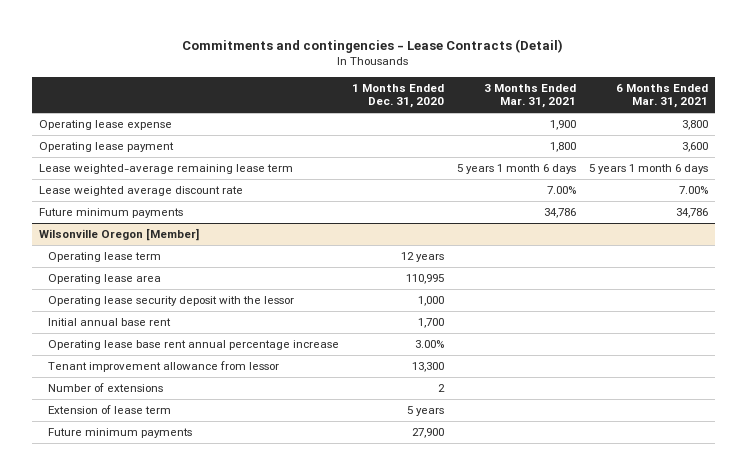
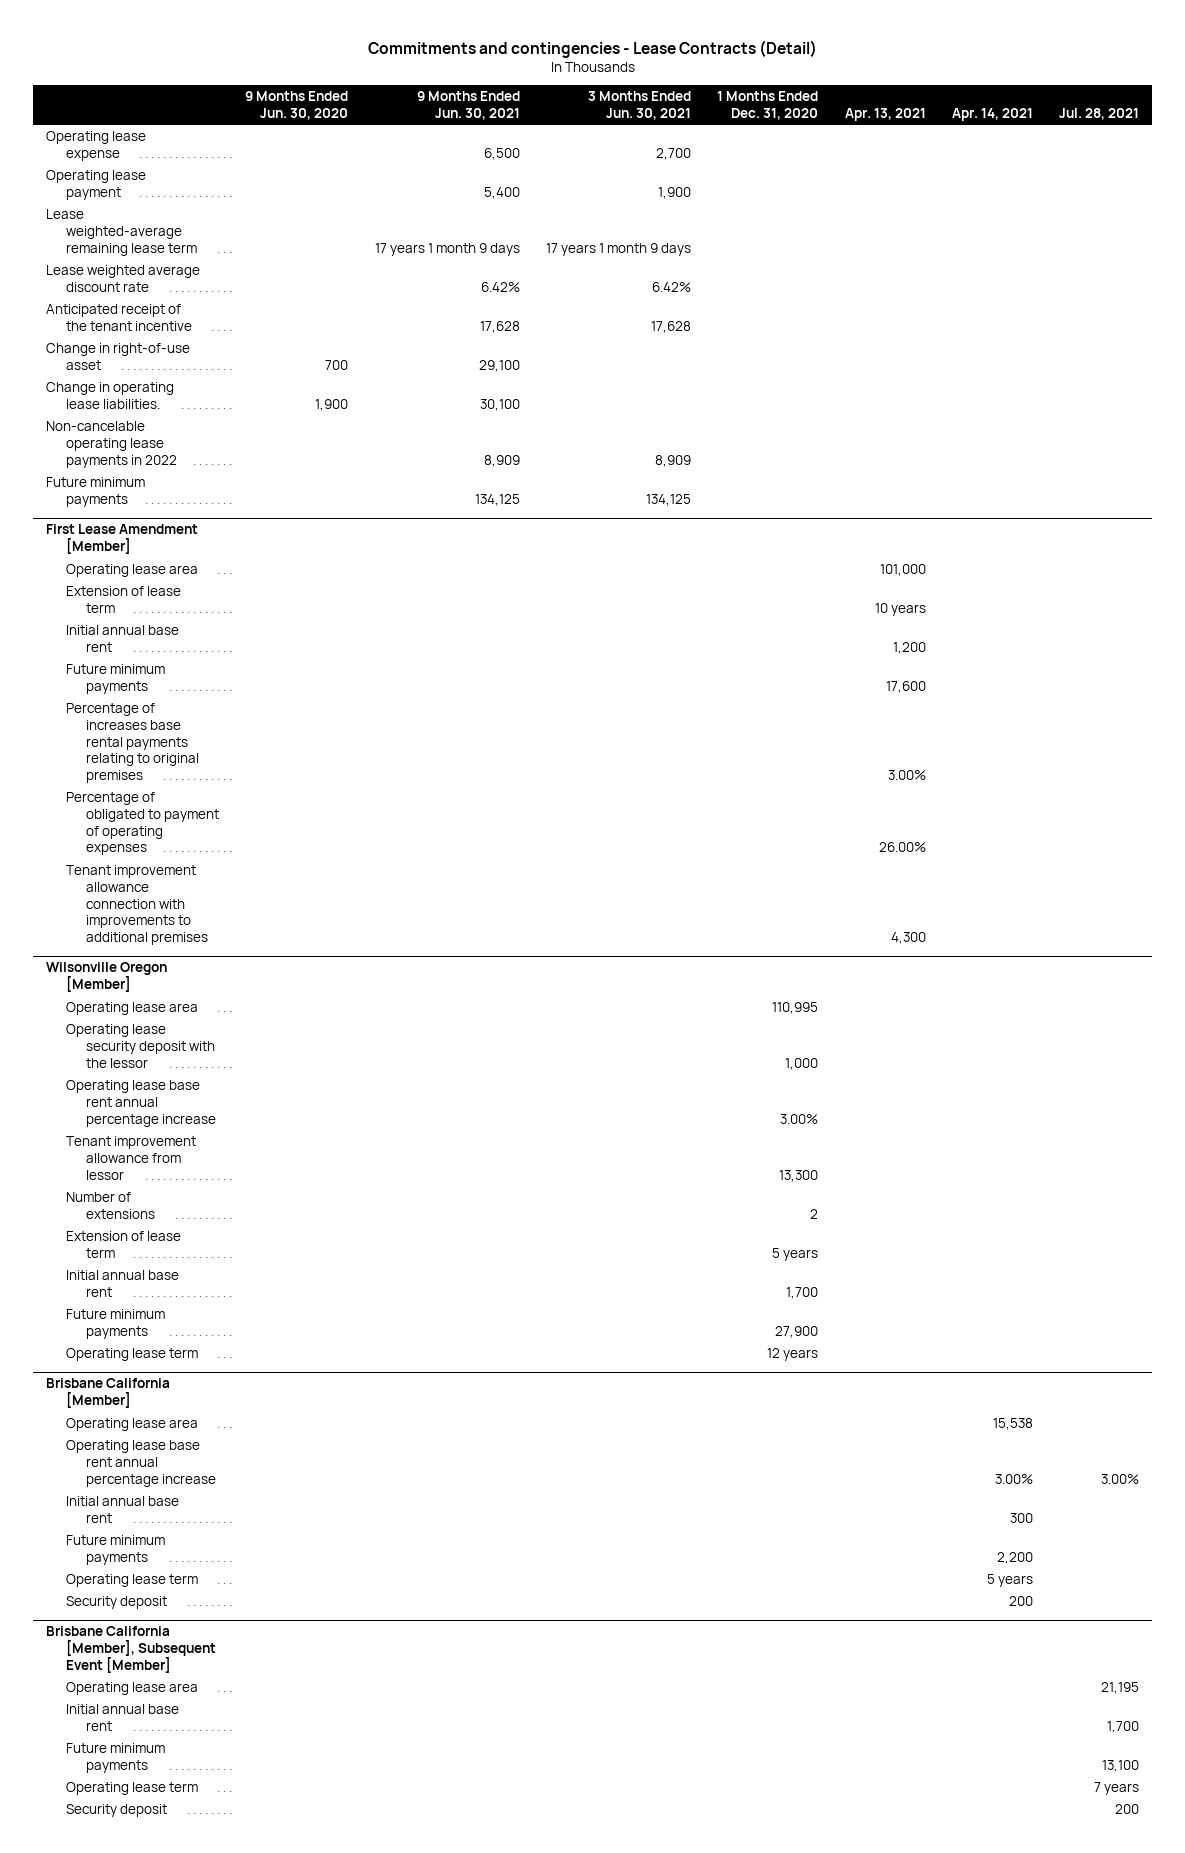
[484,83,577,109] 3 Months Ended Mar. 31, 2021 -> none
[616,83,709,109] 6 Months Ended Mar. 31, 2021 -> none
none -> [245,91,349,120] 9 Months Ended Jun. 30, 2020
none -> [416,91,520,120] 9 Months Ended Jun. 30, 2021
none -> [587,91,691,120] 3 Months Ended Jun. 30, 2021
none -> [844,107,926,121] Apr. 13, 2021
none -> [951,107,1033,121] Apr. 14, 2021
none -> [1059,107,1140,120] Jul. 28, 2021
none -> [45,304,192,331] Anticipated receipt of the tenant incentive
none -> [45,343,190,370] Change in right-of-use asset
none -> [45,382,174,409] Change in operating lease liabilities.
none -> [45,421,177,468] Non-cancelable operating lease payments in 2022
none -> [45,524,198,555] First Lease Amendment [Member]
none -> [65,564,198,578] Operating lease area
none -> [65,586,181,613] Extension of lease term
none -> [65,625,179,652] Initial annual base rent
none -> [65,664,165,694] Future minimum payments
none -> [65,703,200,783] Percentage of increases base rental payments relating to original premises
none -> [65,792,220,856] Percentage of obligated to payment of operating expenses
none -> [65,865,209,945] Tenant improvement allowance connection with improvements to additional premises
[48,318,172,327] Initial annual base rent -> [65,1270,179,1297] Initial annual base rent
[48,252,162,263] Operating lease term -> [65,1348,198,1362] Operating lease term
none -> [45,1378,170,1409] Brisbane California [Member]
none -> [65,1418,198,1432] Operating lease area
none -> [65,1440,217,1487] Operating lease base rent annual percentage increase
none -> [65,1496,179,1523] Initial annual base rent
none -> [65,1535,165,1565] Future minimum payments
none -> [65,1574,198,1588] Operating lease term
none -> [65,1596,167,1610] Security deposit
none -> [45,1626,216,1673] Brisbane California [Member], Subsequent Event [Member]
none -> [65,1682,198,1696] Operating lease area
none -> [65,1704,179,1731] Initial annual base rent
none -> [65,1743,165,1773] Future minimum payments
none -> [65,1782,198,1796] Operating lease term
none -> [65,1804,167,1818] Security deposit

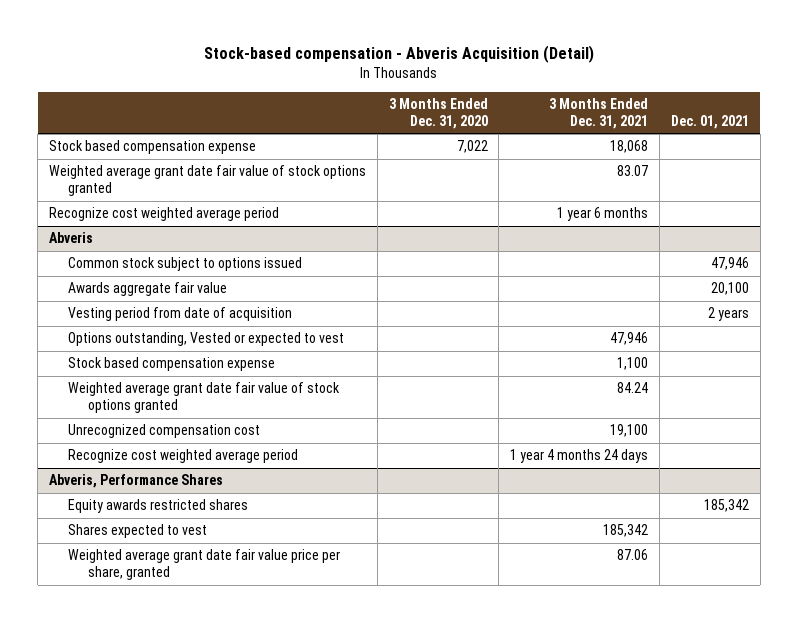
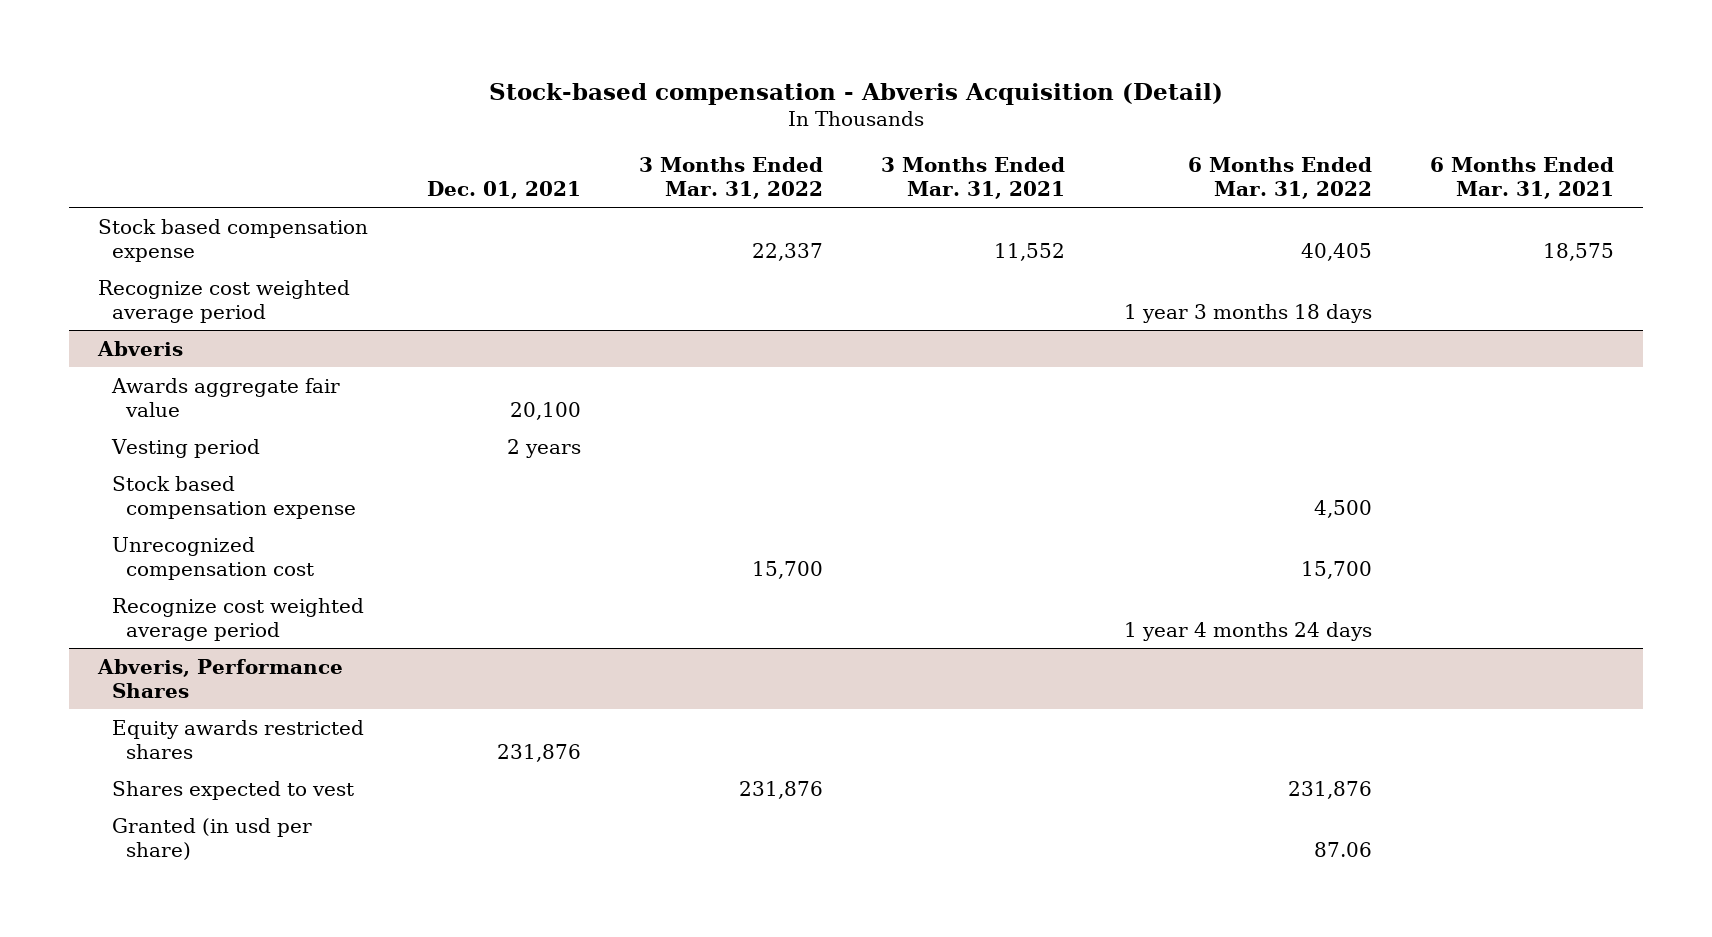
[388,98,488,129] 3 Months Ended Dec. 31, 2020 -> none
[549,98,649,129] 3 Months Ended Dec. 31, 2021 -> none
none -> [638,156,823,200] 3 Months Ended Mar. 31, 2022
none -> [881,156,1066,200] 3 Months Ended Mar. 31, 2021
none -> [1187,156,1372,200] 6 Months Ended Mar. 31, 2022
none -> [1429,156,1614,200] 6 Months Ended Mar. 31, 2021
[48,165,366,197] Weighted average grant date fair value of stock options granted -> none
[68,257,303,272] Common stock subject to options issued -> none
[68,332,345,347] Options outstanding, Vested or expected to vest -> none
[68,307,293,322] Vesting period from date of acquisition -> [111,438,261,458] Vesting period
[68,382,341,414] Weighted average grant date fair value of stock options granted -> none
[703,499,749,513] 185,342 -> [496,744,581,763] 231,876
[68,549,341,581] Weighted average grant date fair value price per share, granted -> [112,817,313,861] Granted (in usd per share)

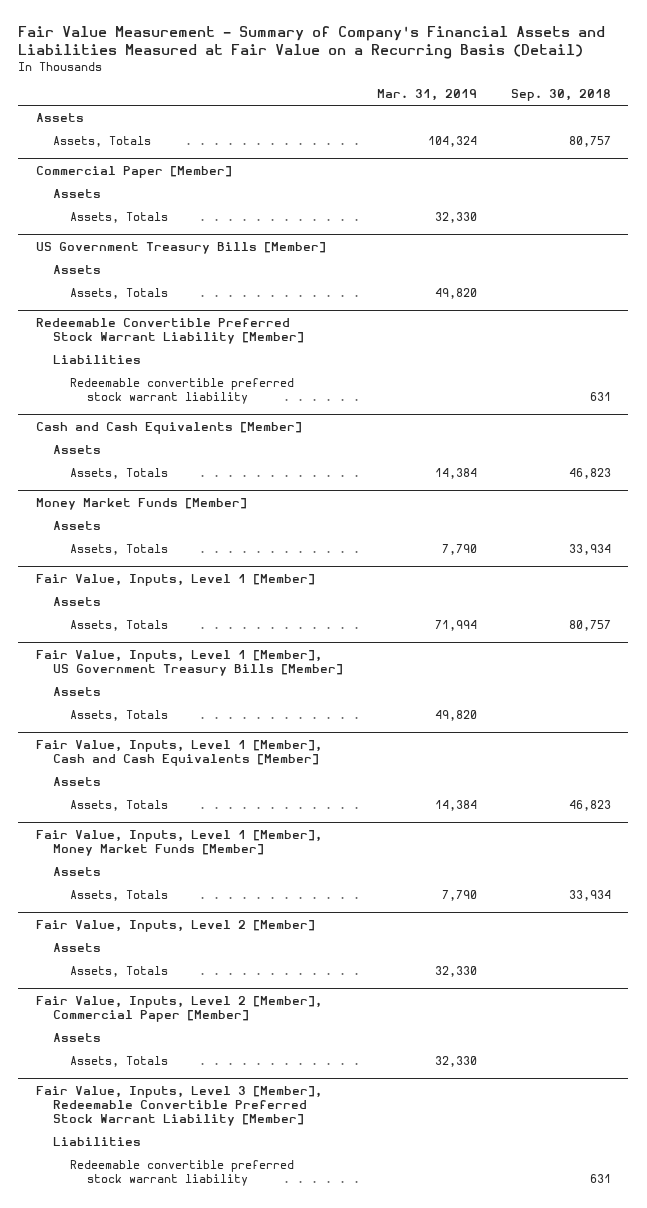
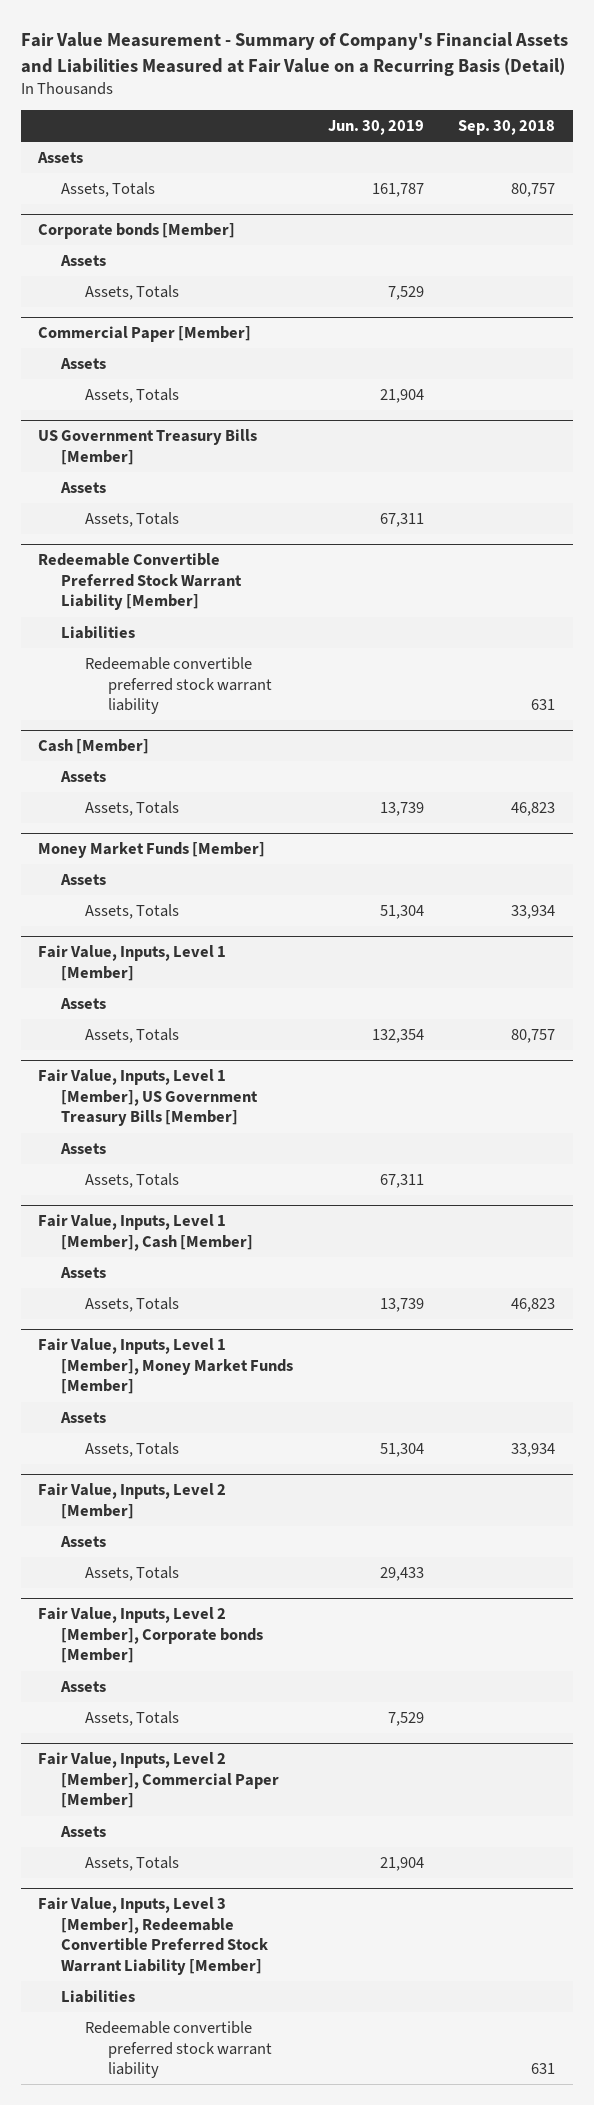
[376,89,477,102] Mar. 31, 2019 -> none
none -> [327,119,424,135] Jun. 30, 2019
none -> [38,223,236,240] Corporate bonds [Member]
none -> [60,254,107,266] Assets
none -> [84,284,179,300] Assets, Totals
[35,421,302,434] Cash and Cash Equivalents [Member] -> [38,739,150,755] Cash [Member]
[35,739,322,766] Fair Value, Inputs, Level 1 [Member], Cash and Cash Equivalents [Member] -> [38,1214,254,1251] Fair Value, Inputs, Level 1 [Member], Cash [Member]
none -> [38,1607,264,1664] Fair Value, Inputs, Level 2 [Member], Corporate bonds [Member]
none -> [60,1680,107,1692] Assets
none -> [84,1710,179,1726] Assets, Totals

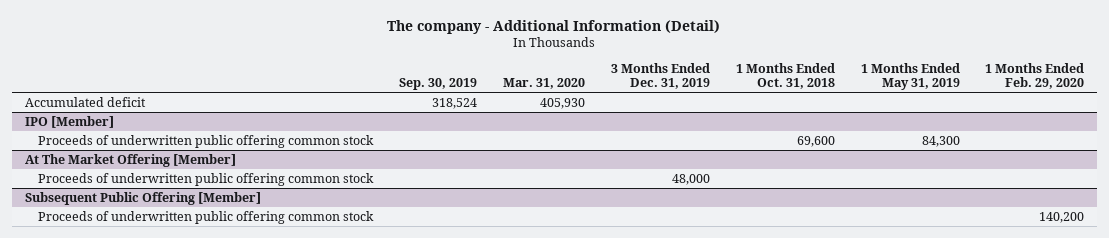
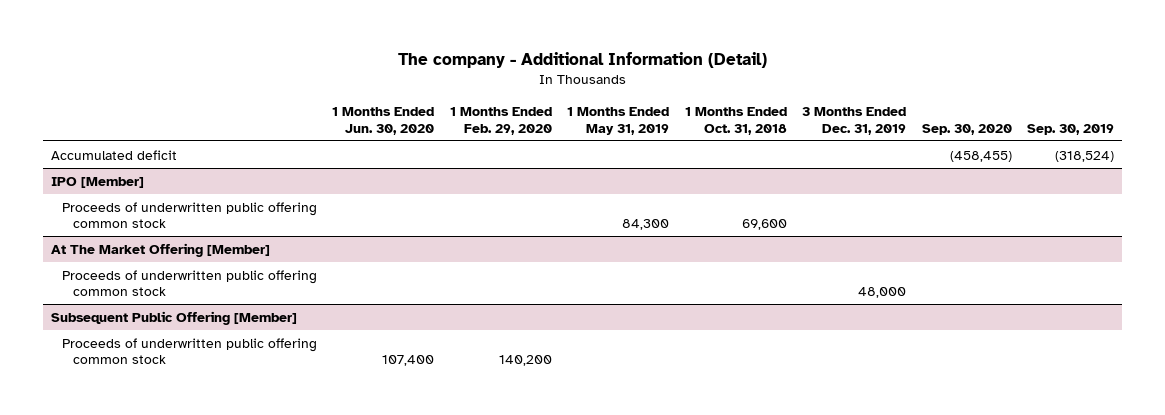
[503,78,586,90] Mar. 31, 2020 -> none
none -> [332,107,435,135] 1 Months Ended Jun. 30, 2020
none -> [921,123,1012,135] Sep. 30, 2020
[432,97,478,109] 318,524 -> [1055,150,1115,162] (318,524)

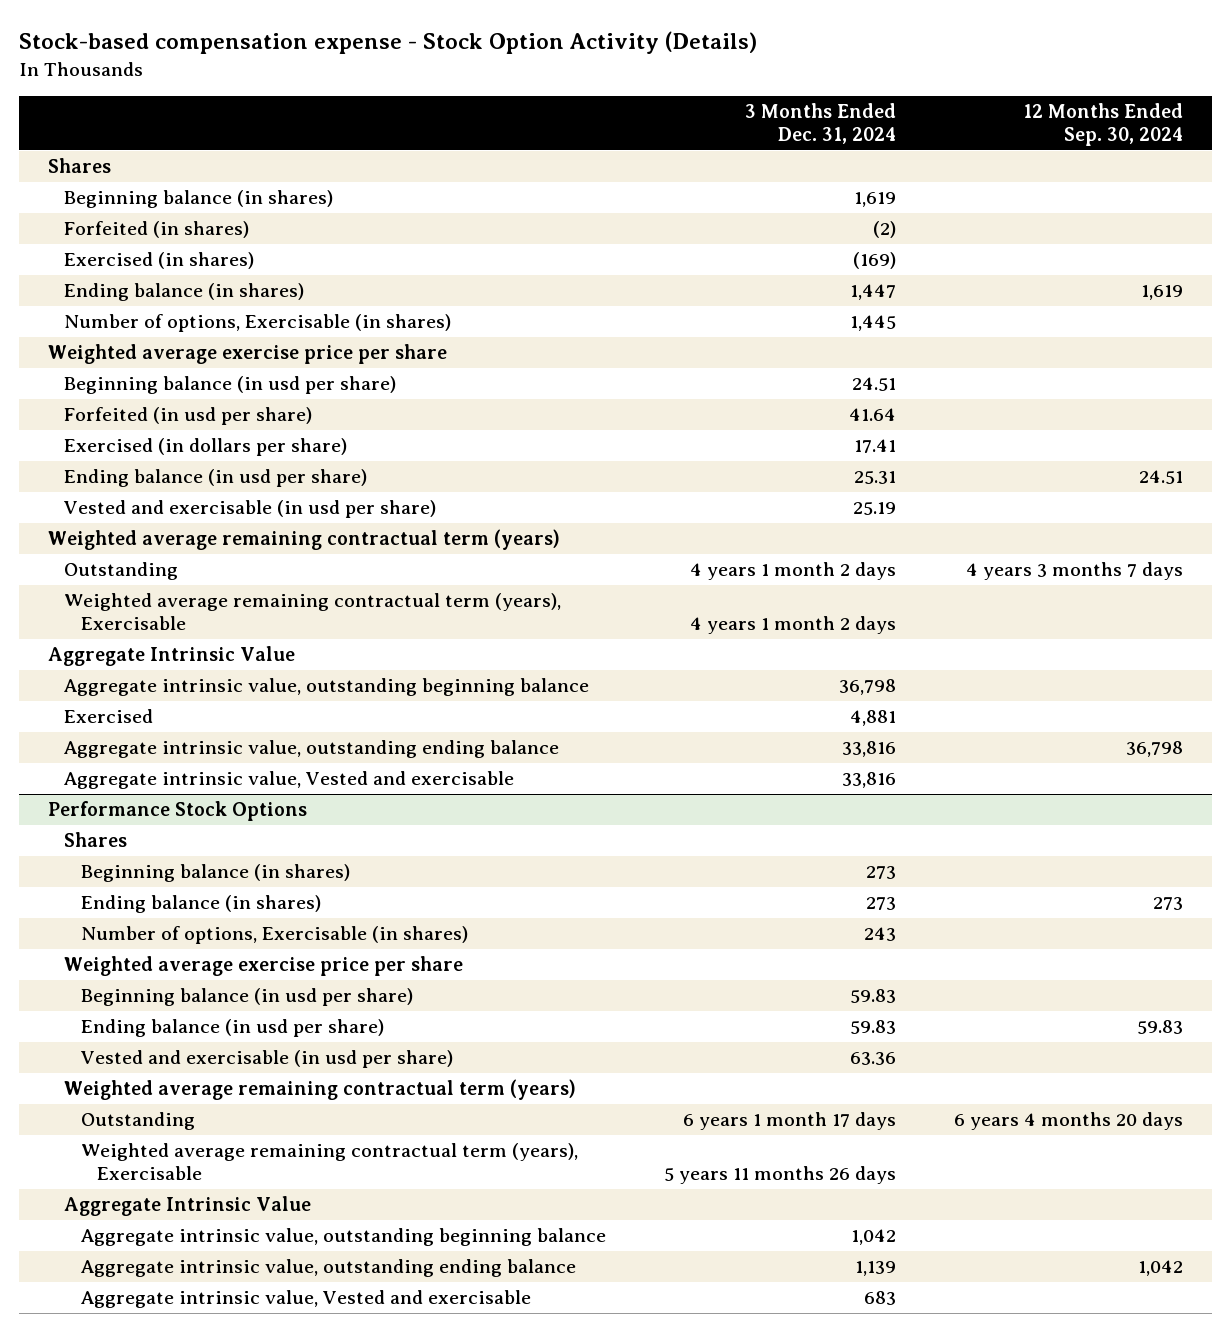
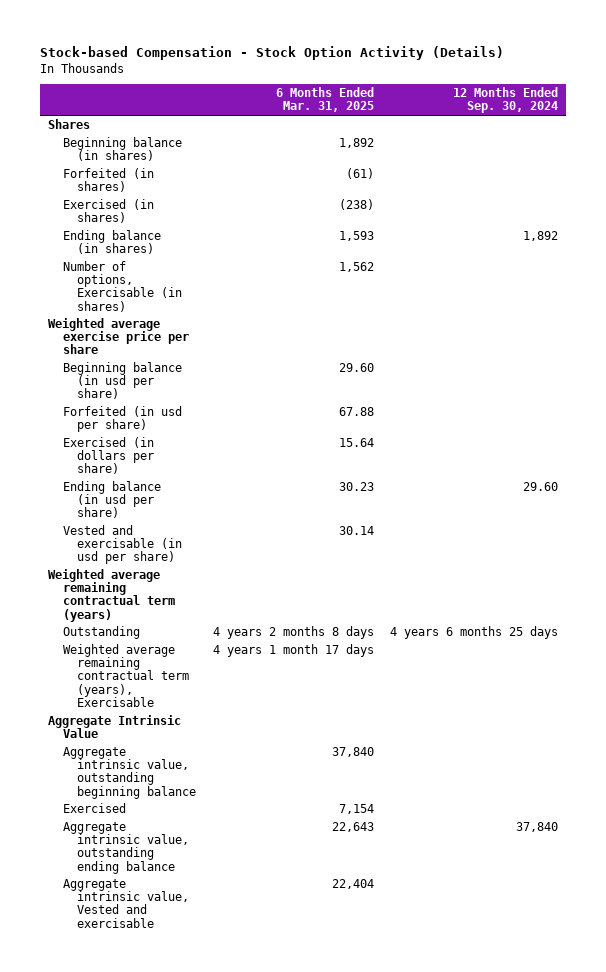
[18,31,757,55] Stock-based compensation expense - Stock Option Activity (Details) -> [39,46,504,61] Stock-based Compensation - Stock Option Activity (Details)
[744,102,896,144] 3 Months Ended Dec. 31, 2024 -> none
none -> [275,87,374,113] 6 Months Ended Mar. 31, 2025
[1140,285,1183,301] 1,619 -> [523,231,559,242] 1,892
[1138,470,1183,485] 24.51 -> [523,482,559,492] 29.60
[965,562,1183,581] 4 years 3 months 7 days -> [390,626,559,640] 4 years 6 months 25 days
[1125,741,1183,758] 36,798 -> [516,822,559,833] 37,840
[47,801,307,822] Performance Stock Options -> none
[64,832,128,848] Shares -> none
[80,864,350,883] Beginning balance (in shares) -> none
[80,895,321,914] Ending balance (in shares) -> none
[80,926,468,945] Number of options, Exercisable (in shares) -> none
[64,956,464,977] Weighted average exercise price per share -> none
[80,988,413,1007] Beginning balance (in usd per share) -> none
[80,1019,384,1038] Ending balance (in usd per share) -> none
[79,1050,453,1069] Vested and exercisable (in usd per share) -> none
[64,1079,577,1101] Weighted average remaining contractual term (years) -> none
[80,1112,195,1131] Outstanding -> none
[80,1143,578,1181] Weighted average remaining contractual term (years), Exercisable -> none
[64,1196,312,1217] Aggregate Intrinsic Value -> none
[80,1228,606,1247] Aggregate intrinsic value, outstanding beginning balance -> none
[80,1259,576,1278] Aggregate intrinsic value, outstanding ending balance -> none
[80,1290,531,1309] Aggregate intrinsic value, Vested and exercisable -> none

